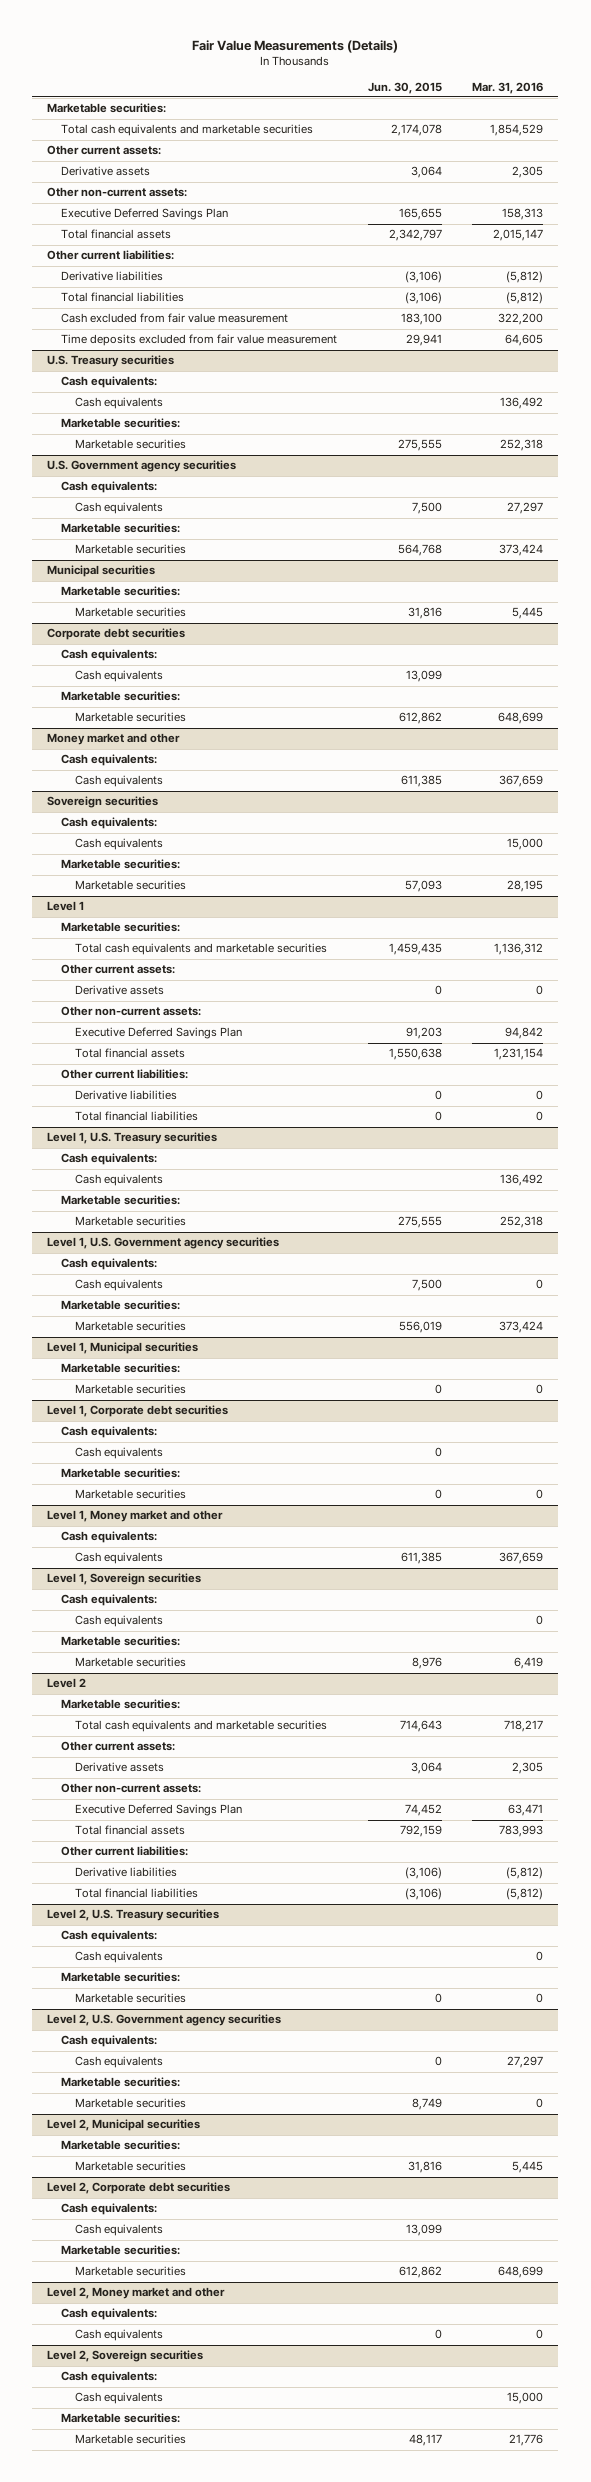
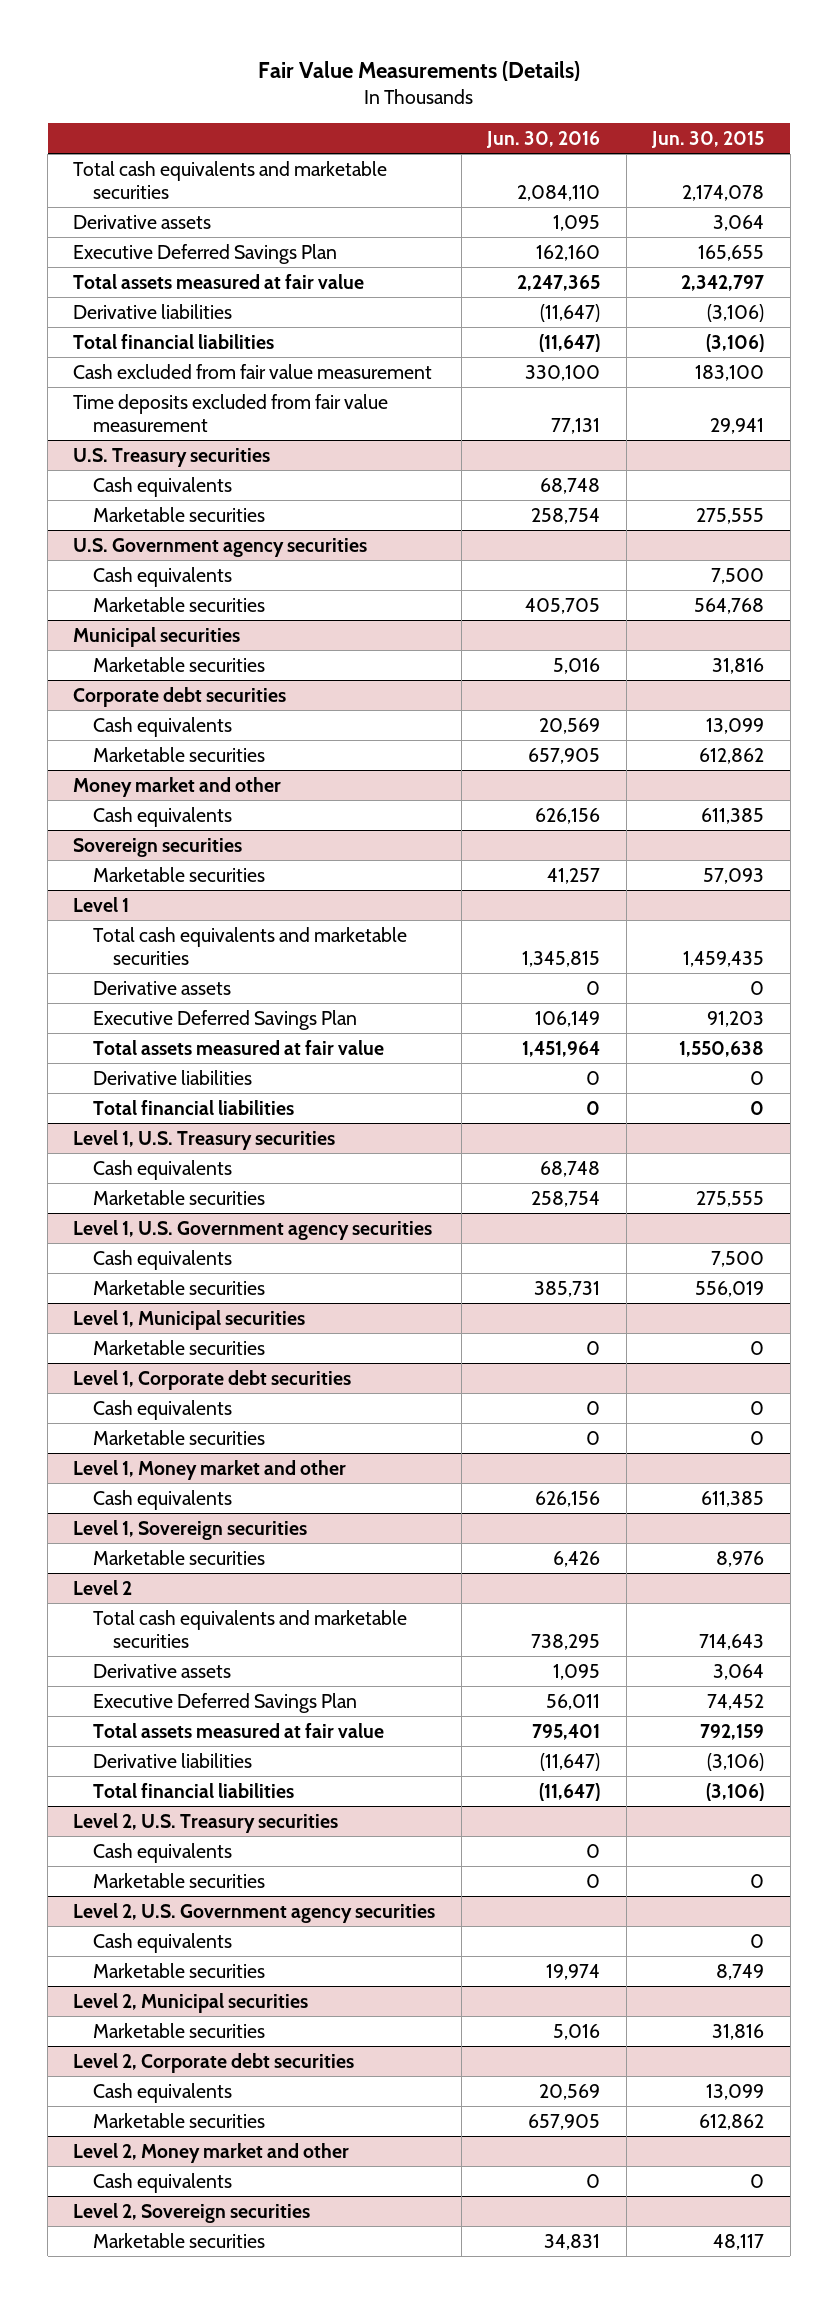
[472,81,544,94] Mar. 31, 2016 -> none
none -> [486,130,601,148] Jun. 30, 2016
[47,103,167,114] Marketable securities: -> none
[47,145,162,156] Other current assets: -> none
[47,187,188,198] Other non-current assets: -> none
[47,250,175,261] Other current liabilities: -> none
[61,229,172,240] Total financial assets -> [73,273,365,289] Total assets measured at fair value
[61,376,158,389] Cash equivalents: -> none
[61,418,181,429] Marketable securities: -> none
[61,481,158,494] Cash equivalents: -> none
[61,523,181,534] Marketable securities: -> none
[61,586,181,597] Marketable securities: -> none
[61,649,158,662] Cash equivalents: -> none
[61,691,181,702] Marketable securities: -> none
[61,754,158,767] Cash equivalents: -> none
[61,817,158,830] Cash equivalents: -> none
[75,838,164,851] Cash equivalents -> none
[61,859,181,870] Marketable securities: -> none
[61,922,181,933] Marketable securities: -> none
[61,964,176,975] Other current assets: -> none
[61,1006,202,1017] Other non-current assets: -> none
[61,1069,189,1080] Other current liabilities: -> none
[75,1048,186,1059] Total financial assets -> [93,1039,385,1055] Total assets measured at fair value
[61,1153,158,1166] Cash equivalents: -> none
[61,1195,181,1206] Marketable securities: -> none
[61,1258,158,1271] Cash equivalents: -> none
[61,1300,181,1311] Marketable securities: -> none
[61,1363,181,1374] Marketable securities: -> none
[61,1426,158,1439] Cash equivalents: -> none
[61,1468,181,1479] Marketable securities: -> none
[61,1531,158,1544] Cash equivalents: -> none
[61,1594,158,1607] Cash equivalents: -> none
[75,1615,164,1628] Cash equivalents -> none
[61,1636,181,1647] Marketable securities: -> none
[61,1699,181,1710] Marketable securities: -> none
[61,1741,176,1752] Other current assets: -> none
[61,1783,202,1794] Other non-current assets: -> none
[61,1846,189,1857] Other current liabilities: -> none
[75,1825,186,1836] Total financial assets -> [93,1722,385,1738] Total assets measured at fair value
[61,1930,158,1943] Cash equivalents: -> none
[61,1972,181,1983] Marketable securities: -> none
[61,2035,158,2048] Cash equivalents: -> none
[61,2077,181,2088] Marketable securities: -> none
[61,2140,181,2151] Marketable securities: -> none
[61,2203,158,2216] Cash equivalents: -> none
[61,2245,181,2256] Marketable securities: -> none
[61,2308,158,2321] Cash equivalents: -> none
[61,2371,158,2384] Cash equivalents: -> none
[75,2392,164,2405] Cash equivalents -> none
[61,2413,181,2424] Marketable securities: -> none

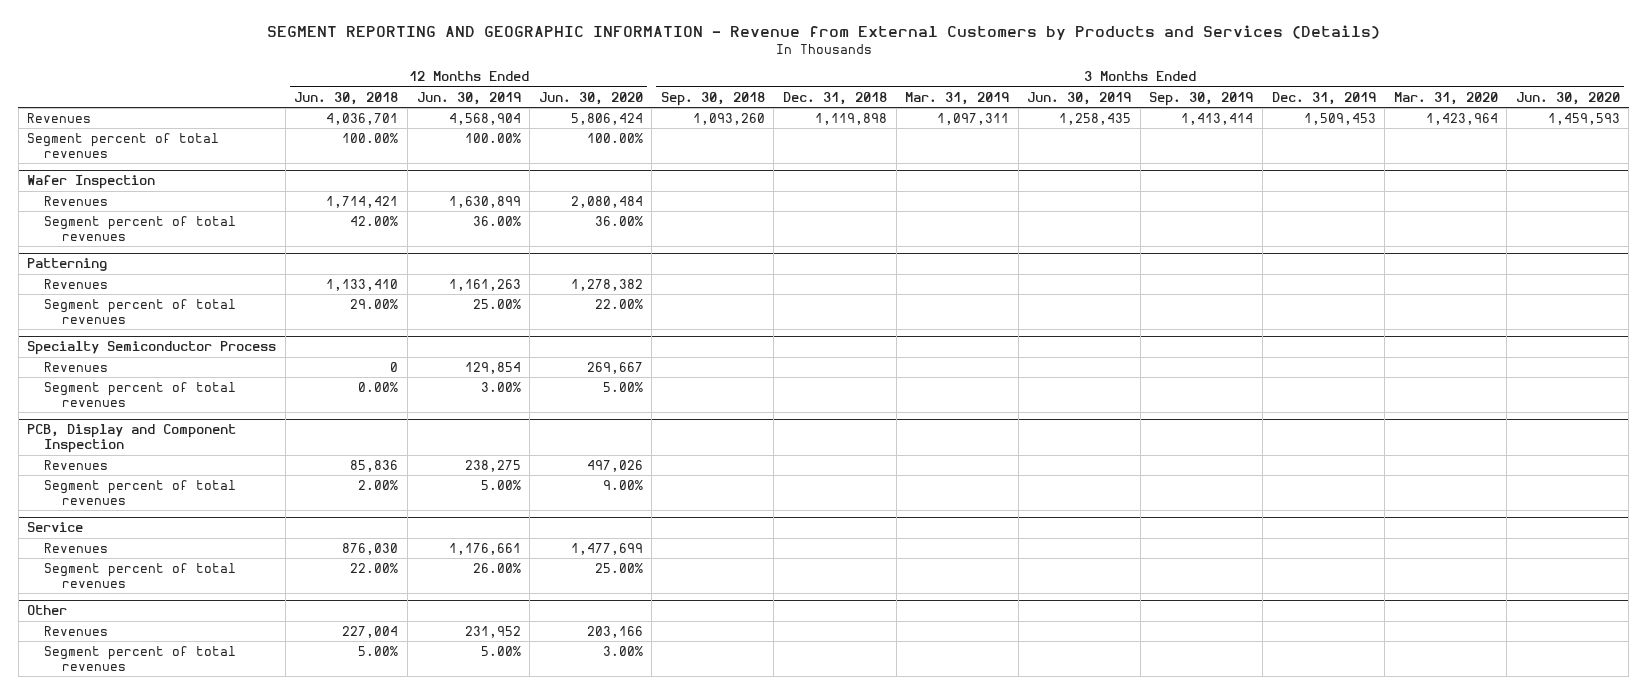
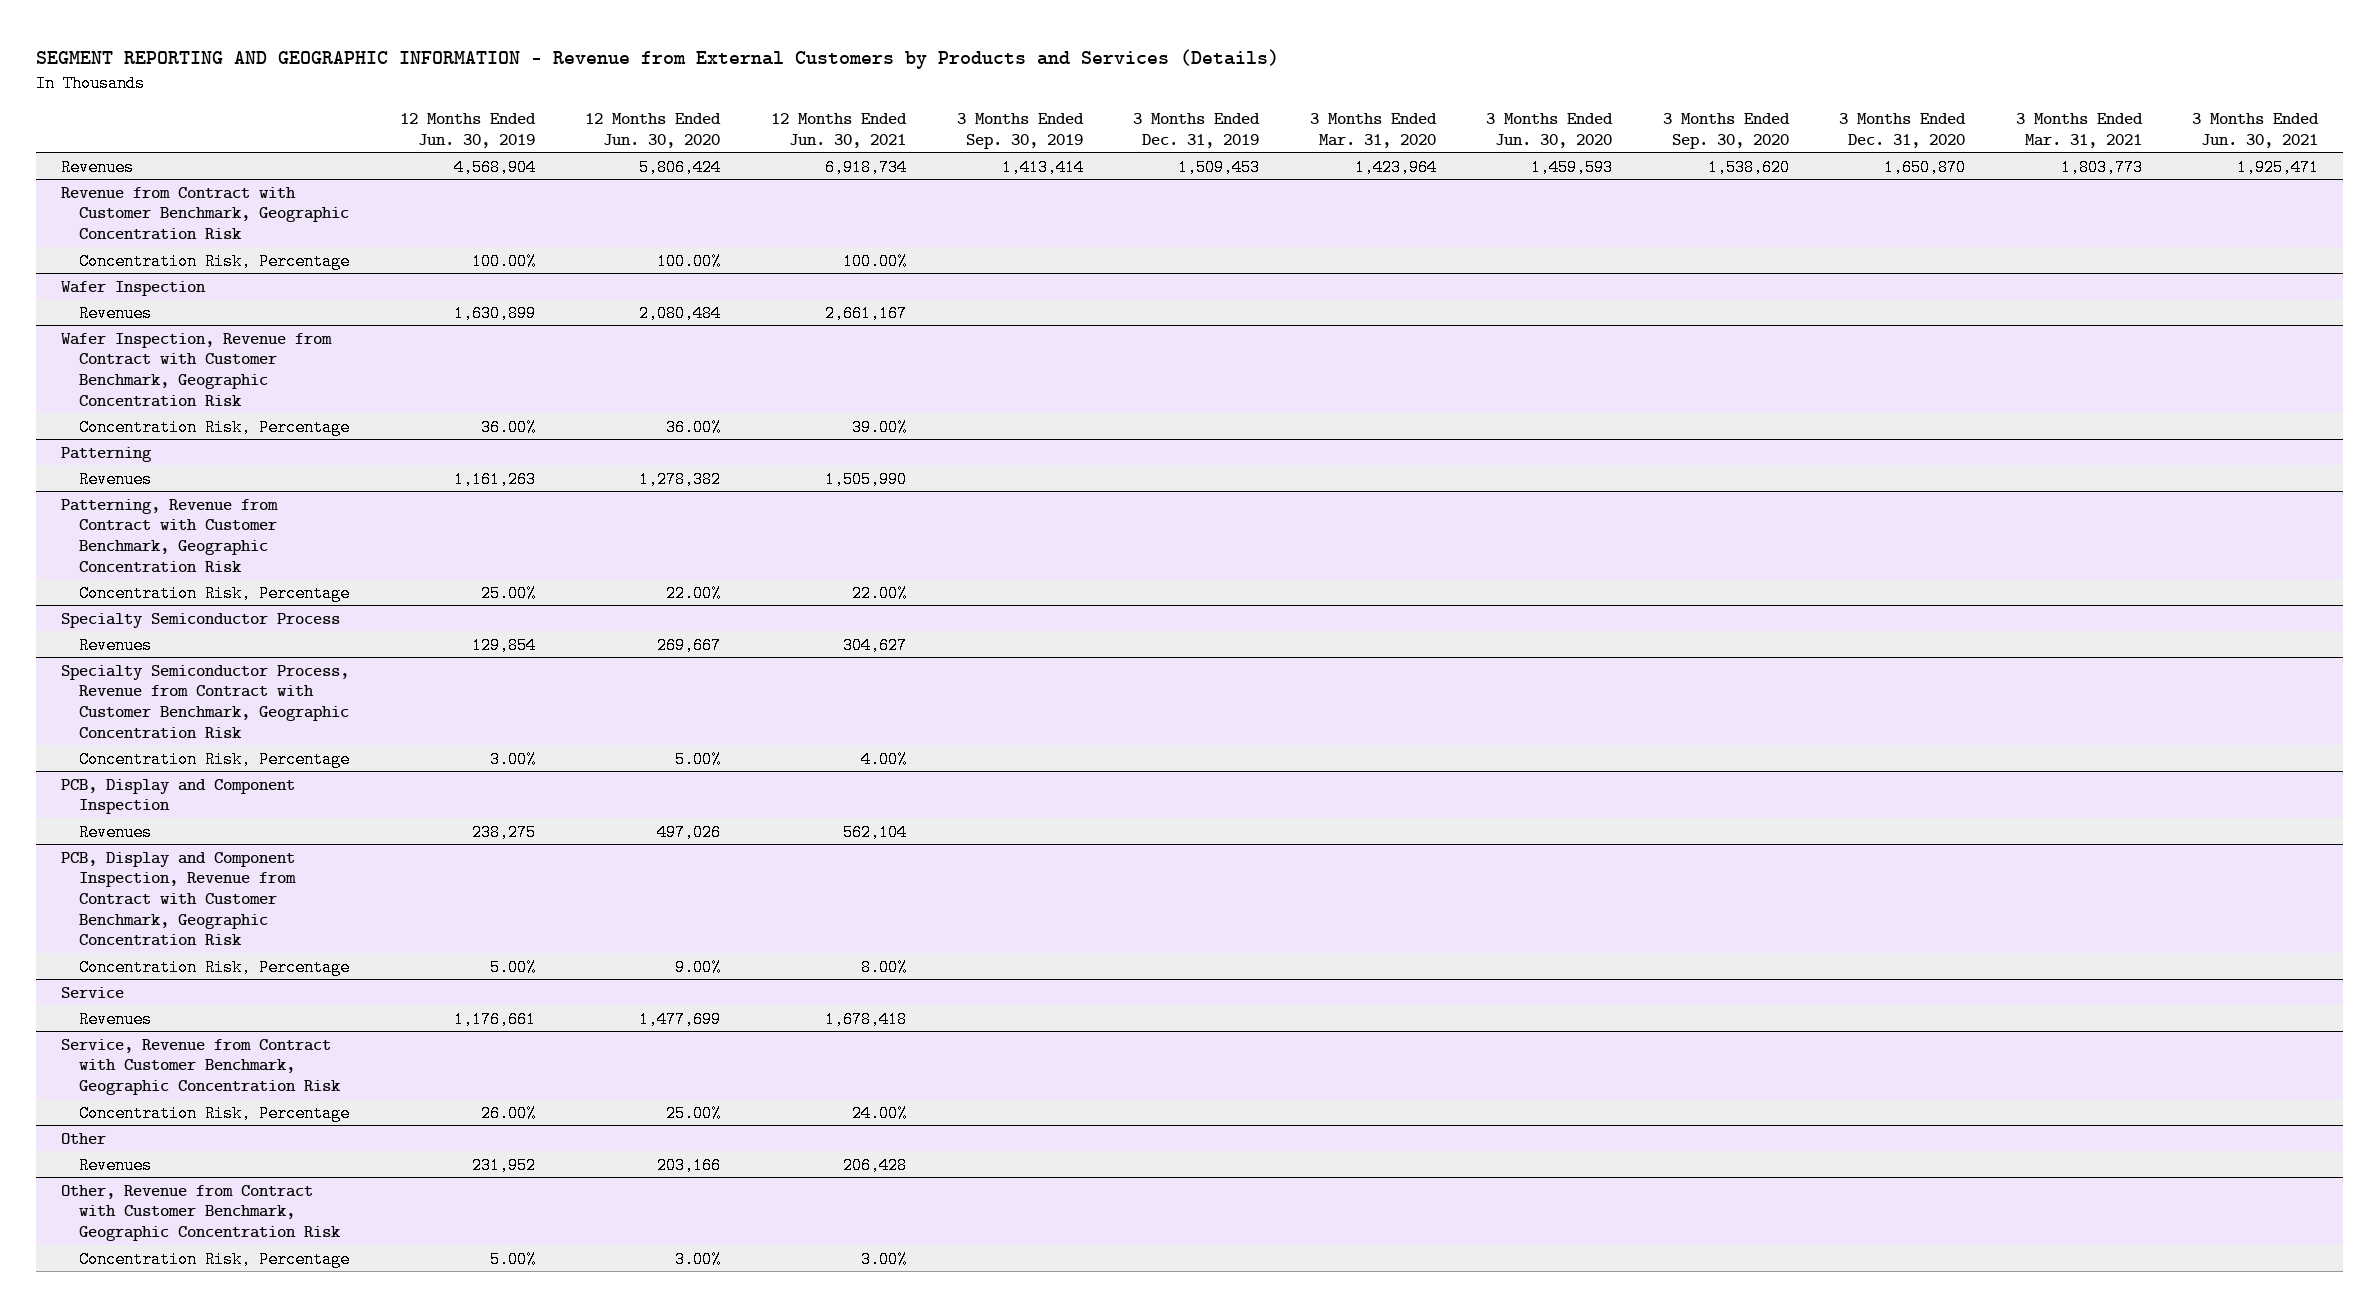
[294,91,399,105] Jun. 30, 2018 -> none
[660,91,765,106] Sep. 30, 2018 -> none
[782,91,887,105] Dec. 31, 2018 -> none
[905,91,1010,105] Mar. 31, 2019 -> none
[1027,91,1132,105] Jun. 30, 2019 -> none
none -> [771,113,908,148] 12 Months Ended Jun. 30, 2021
none -> [1662,113,1790,149] 3 Months Ended Sep. 30, 2020
none -> [1839,113,1967,148] 3 Months Ended Dec. 31, 2020
none -> [2015,113,2143,148] 3 Months Ended Mar. 31, 2021
none -> [2192,113,2320,148] 3 Months Ended Jun. 30, 2021
[27,132,220,158] Segment percent of total revenues -> none
none -> [61,186,350,240] Revenue from Contract with Customer Benchmark, Geographic Concentration Risk
none -> [79,252,351,270] Concentration Risk, Percentage
none -> [61,332,333,407] Wafer Inspection, Revenue from Contract with Customer Benchmark, Geographic Concentration Risk
[44,215,237,241] Segment percent of total revenues -> [79,418,351,436] Concentration Risk, Percentage
none -> [61,498,279,573] Patterning, Revenue from Contract with Customer Benchmark, Geographic Concentration Risk
[44,298,237,324] Segment percent of total revenues -> [79,584,351,602] Concentration Risk, Percentage
[44,381,237,407] Segment percent of total revenues -> none
none -> [61,664,350,739] Specialty Semiconductor Process, Revenue from Contract with Customer Benchmark, Geographic Concentration Risk
none -> [79,750,351,768] Concentration Risk, Percentage
[44,479,237,505] Segment percent of total revenues -> none
none -> [61,851,297,947] PCB, Display and Component Inspection, Revenue from Contract with Customer Benchmark, Geographic Concentration Risk
none -> [79,958,351,976] Concentration Risk, Percentage
none -> [61,1038,342,1095] Service, Revenue from Contract with Customer Benchmark, Geographic Concentration Risk
[44,562,237,588] Segment percent of total revenues -> [79,1104,351,1122] Concentration Risk, Percentage
[44,645,237,671] Segment percent of total revenues -> none
none -> [61,1184,342,1241] Other, Revenue from Contract with Customer Benchmark, Geographic Concentration Risk
none -> [79,1250,351,1268] Concentration Risk, Percentage

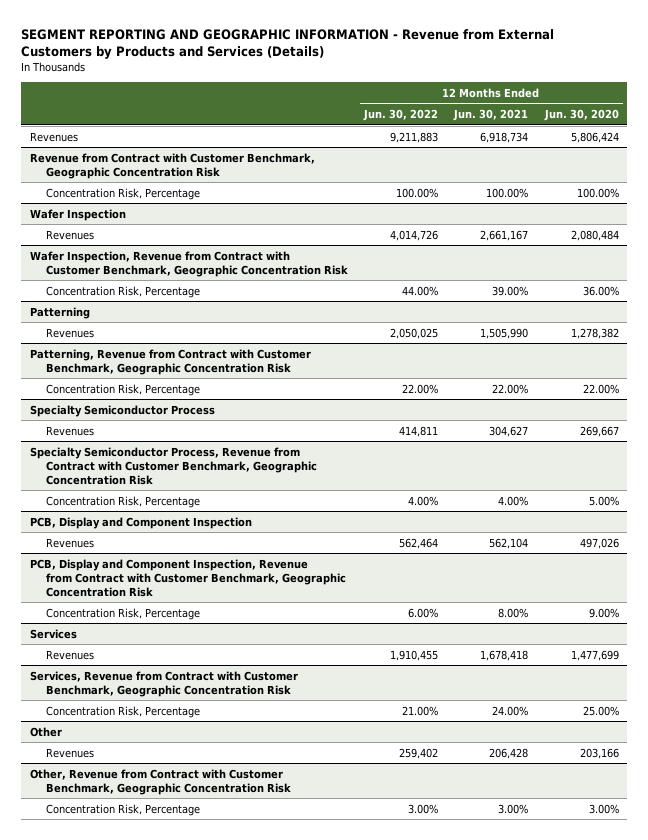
[399,113,536,148] 12 Months Ended Jun. 30, 2019 -> none
[956,113,1084,149] 3 Months Ended Sep. 30, 2019 -> none
[1133,113,1261,148] 3 Months Ended Dec. 31, 2019 -> none
[1309,113,1437,148] 3 Months Ended Mar. 31, 2020 -> none
[1486,113,1614,148] 3 Months Ended Jun. 30, 2020 -> none
[1662,113,1790,149] 3 Months Ended Sep. 30, 2020 -> none
[1839,113,1967,148] 3 Months Ended Dec. 31, 2020 -> none
[2015,113,2143,148] 3 Months Ended Mar. 31, 2021 -> none
[2192,113,2320,148] 3 Months Ended Jun. 30, 2021 -> none
none -> [363,109,439,122] Jun. 30, 2022
[61,986,125,998] Service -> [29,628,77,639] Services
[61,1038,342,1095] Service, Revenue from Contract with Customer Benchmark, Geographic Concentration Risk -> [29,670,298,697] Services, Revenue from Contract with Customer Benchmark, Geographic Concentration Risk

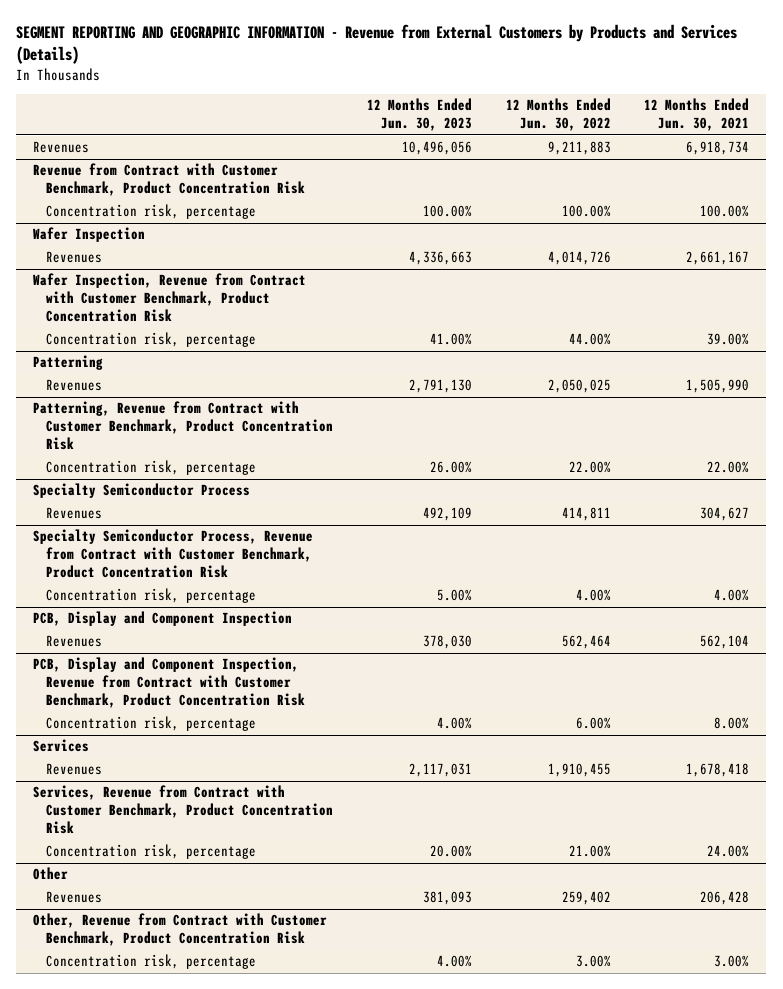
[543,109,619,122] Jun. 30, 2020 -> none
none -> [366,98,472,132] 12 Months Ended Jun. 30, 2023
[29,152,315,179] Revenue from Contract with Customer Benchmark, Geographic Concentration Risk -> [33,163,306,197] Revenue from Contract with Customer Benchmark, Product Concentration Risk
[46,187,201,200] Concentration Risk, Percentage -> [46,204,257,220] Concentration risk, percentage
[29,250,349,277] Wafer Inspection, Revenue from Contract with Customer Benchmark, Geographic Concentration Risk -> [33,273,307,323] Wafer Inspection, Revenue from Contract with Customer Benchmark, Product Concentration Risk
[46,285,201,298] Concentration Risk, Percentage -> [46,332,257,348] Concentration risk, percentage
[29,348,311,375] Patterning, Revenue from Contract with Customer Benchmark, Geographic Concentration Risk -> [33,401,334,451] Patterning, Revenue from Contract with Customer Benchmark, Product Concentration Risk
[46,383,201,396] Concentration Risk, Percentage -> [46,460,257,476] Concentration risk, percentage
[29,446,318,485] Specialty Semiconductor Process, Revenue from Contract with Customer Benchmark, Geographic Concentration Risk -> [33,529,314,579] Specialty Semiconductor Process, Revenue from Contract with Customer Benchmark, Product Concentration Risk
[46,495,201,508] Concentration Risk, Percentage -> [46,588,257,604] Concentration risk, percentage
[29,558,347,597] PCB, Display and Component Inspection, Revenue from Contract with Customer Benchmark, Geographic Concentration Risk -> [33,657,306,709] PCB, Display and Component Inspection, Revenue from Contract with Customer Benchmark, Product Concentration Risk
[46,607,201,620] Concentration Risk, Percentage -> [46,716,257,732] Concentration risk, percentage
[29,670,298,697] Services, Revenue from Contract with Customer Benchmark, Geographic Concentration Risk -> [33,785,334,835] Services, Revenue from Contract with Customer Benchmark, Product Concentration Risk
[46,705,201,718] Concentration Risk, Percentage -> [46,844,257,860] Concentration risk, percentage
[29,768,292,795] Other, Revenue from Contract with Customer Benchmark, Geographic Concentration Risk -> [33,913,328,947] Other, Revenue from Contract with Customer Benchmark, Product Concentration Risk
[46,803,201,816] Concentration Risk, Percentage -> [46,954,257,970] Concentration risk, percentage

